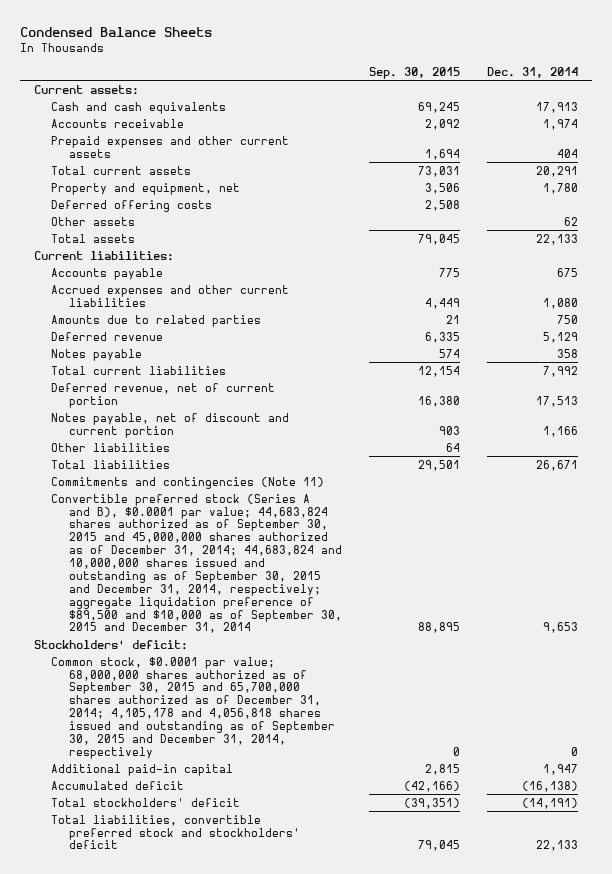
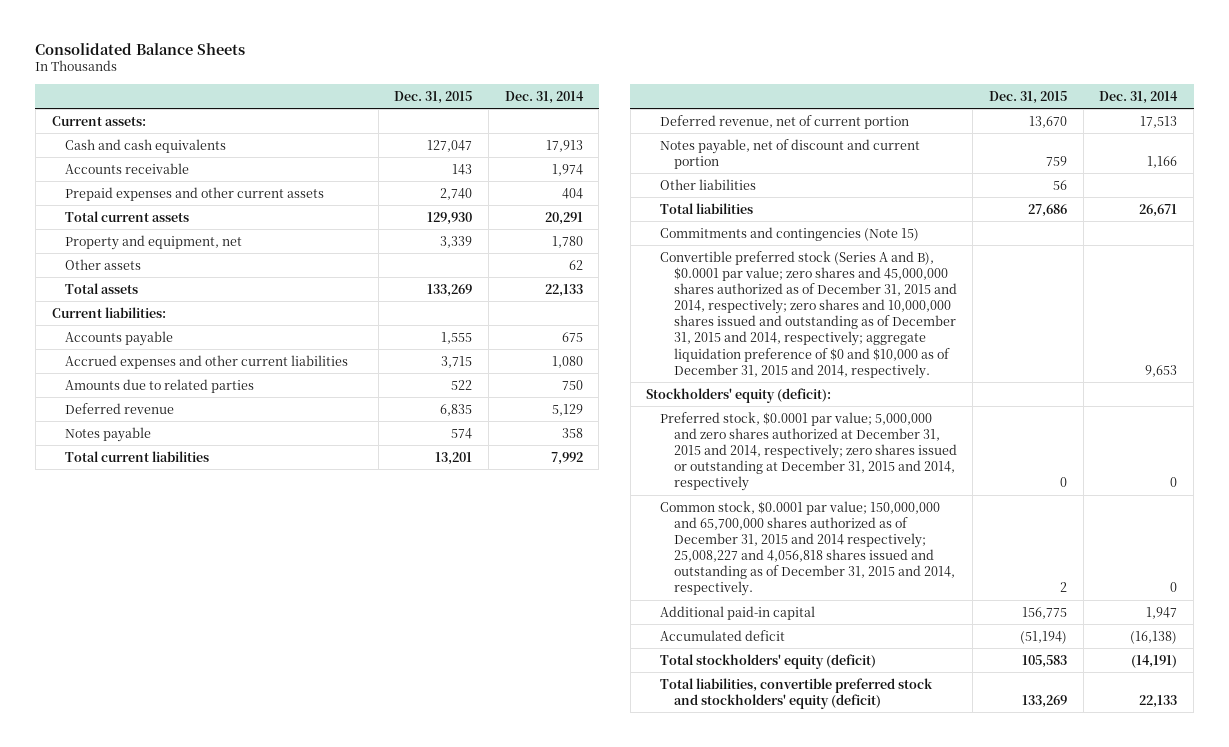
[20,27,213,38] Condensed Balance Sheets -> [35,42,246,55] Consolidated Balance Sheets
[369,66,461,79] Sep. 30, 2015 -> none
none -> [394,90,473,104] Dec. 31, 2015
[51,199,213,212] Deferred offering costs -> none
[51,476,325,489] Commitments and contingencies (Note 11) -> [659,226,919,241] Commitments and contingencies (Note 15)
[51,493,342,634] Convertible preferred stock (Series A and B), $0.0001 par value; 44,683,824 shares authorized as of September 30, 2015 and 45,000,000 shares authorized as of December 31, 2014; 44,683,824 and 10,000,000 shares issued and outstanding as of September 30, 2015 and December 31, 2014, respectively; aggregate liquidation preference of $89,500 and $10,000 as of September 30, 2015 and December 31, 2014 -> [659,250,957,379] Convertible preferred stock (Series A and B), $0.0001 par value; zero shares and 45,000,000 shares authorized as of December 31, 2015 and 2014, respectively; zero shares and 10,000,000 shares issued and outstanding as of December 31, 2015 and 2014, respectively; aggregate liquidation preference of $0 and $10,000 as of December 31, 2015 and 2014, respectively.
[33,639,188,650] Stockholders' deficit: -> [646,387,832,403] Stockholders' equity (deficit):
none -> [659,411,957,492] Preferred stock, $0.0001 par value; 5,000,000 and zero shares authorized at December 31, 2015 and 2014, respectively; zero shares issued or outstanding at December 31, 2015 and 2014, respectively
[51,656,335,759] Common stock, $0.0001 par value; 68,000,000 shares authorized as of September 30, 2015 and 65,700,000 shares authorized as of December 31, 2014; 4,105,178 and 4,056,818 shares issued and outstanding as of September 30, 2015 and December 31, 2014, respectively -> [659,500,955,597] Common stock, $0.0001 par value; 150,000,000 and 65,700,000 shares authorized as of December 31, 2015 and 2014 respectively; 25,008,227 and 4,056,818 shares issued and outstanding as of December 31, 2015 and 2014, respectively.
[51,797,241,807] Total stockholders' deficit -> [659,653,876,669] Total stockholders' equity (deficit)
[51,814,300,850] Total liabilities, convertible preferred stock and stockholders' deficit -> [659,677,933,709] Total liabilities, convertible preferred stock and stockholders' equity (deficit)

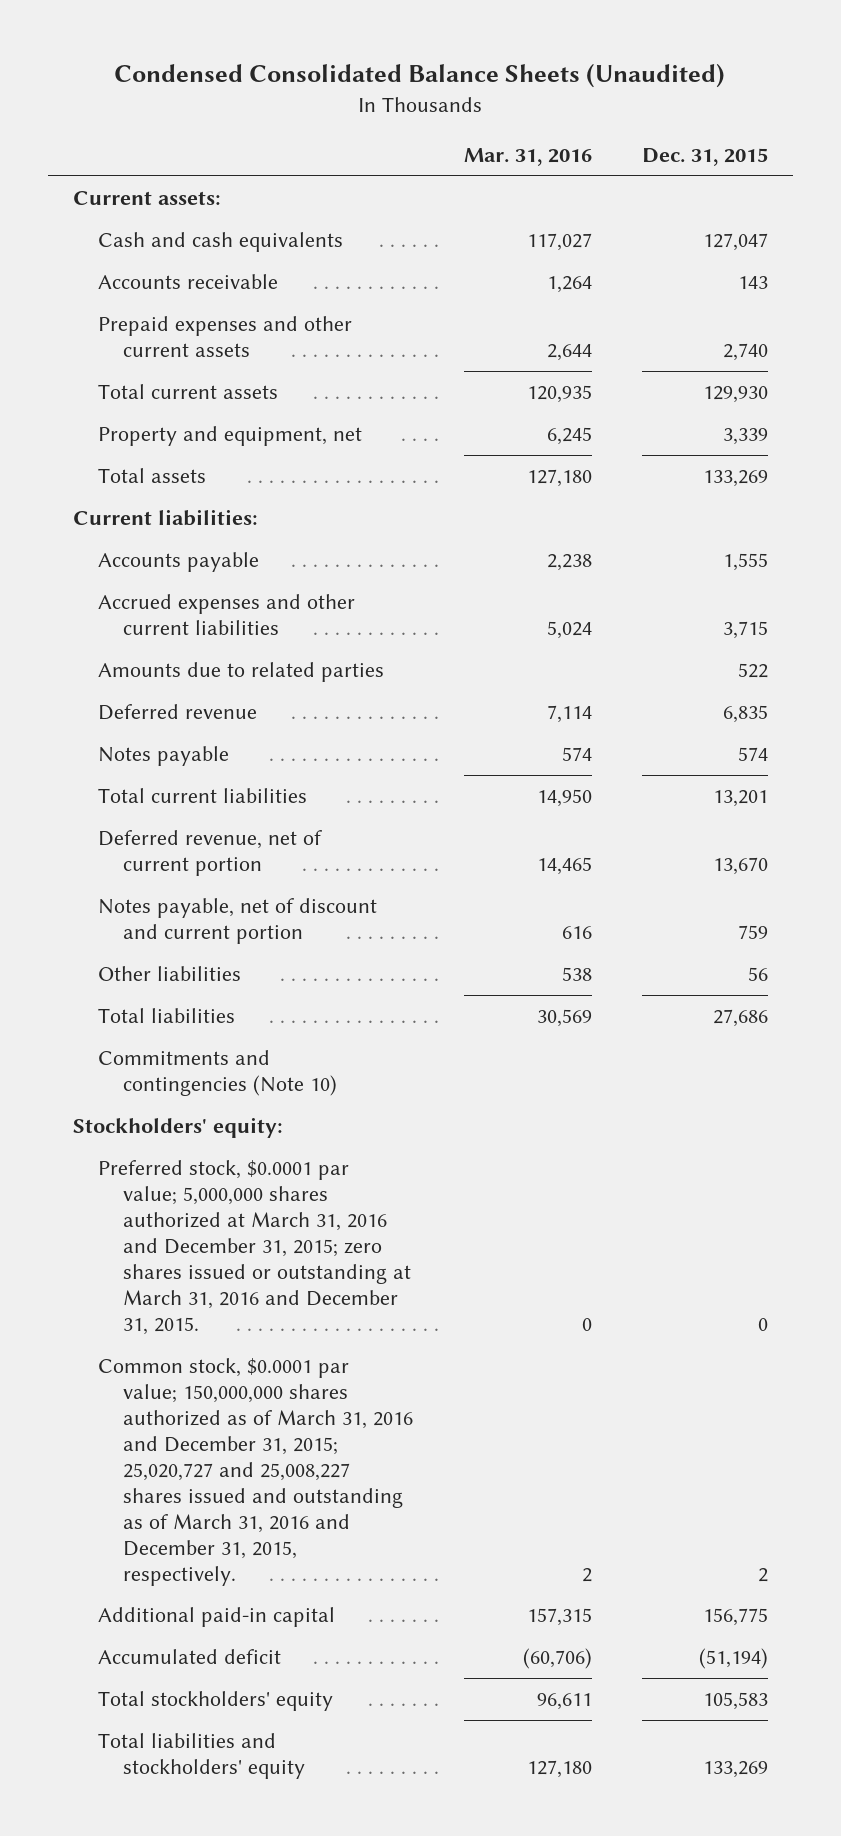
[35,42,246,55] Consolidated Balance Sheets -> [114,63,726,89] Condensed Consolidated Balance Sheets (Unaudited)
[504,90,584,104] Dec. 31, 2014 -> none
none -> [463,148,592,167] Mar. 31, 2016
[65,258,142,270] Other assets -> none
[659,250,957,379] Convertible preferred stock (Series A and B), $0.0001 par value; zero shares and 45,000,000 shares authorized as of December 31, 2015 and 2014, respectively; zero shares and 10,000,000 shares issued and outstanding as of December 31, 2015 and 2014, respectively; aggregate liquidation preference of $0 and $10,000 as of December 31, 2015 and 2014, respectively. -> none
[659,226,919,241] Commitments and contingencies (Note 15) -> [98,1050,338,1096] Commitments and contingencies (Note 10)
[646,387,832,403] Stockholders' equity (deficit): -> [72,1117,283,1139] Stockholders' equity:
[659,411,957,492] Preferred stock, $0.0001 par value; 5,000,000 and zero shares authorized at December 31, 2015 and 2014, respectively; zero shares issued or outstanding at December 31, 2015 and 2014, respectively -> [98,1160,412,1335] Preferred stock, $0.0001 par value; 5,000,000 shares authorized at March 31, 2016 and December 31, 2015; zero shares issued or outstanding at March 31, 2016 and December 31, 2015.
[659,500,955,597] Common stock, $0.0001 par value; 150,000,000 and 65,700,000 shares authorized as of December 31, 2015 and 2014 respectively; 25,008,227 and 4,056,818 shares issued and outstanding as of December 31, 2015 and 2014, respectively. -> [98,1358,414,1586] Common stock, $0.0001 par value; 150,000,000 shares authorized as of March 31, 2016 and December 31, 2015; 25,020,727 and 25,008,227 shares issued and outstanding as of March 31, 2016 and December 31, 2015, respectively.
[659,653,876,669] Total stockholders' equity (deficit) -> [98,1691,334,1712] Total stockholders' equity
[659,677,933,709] Total liabilities, convertible preferred stock and stockholders' equity (deficit) -> [98,1733,306,1779] Total liabilities and stockholders' equity

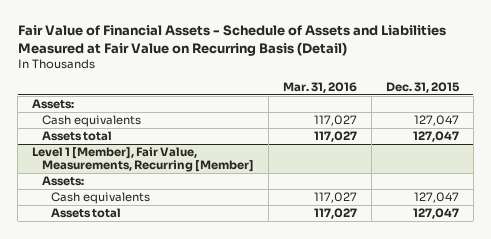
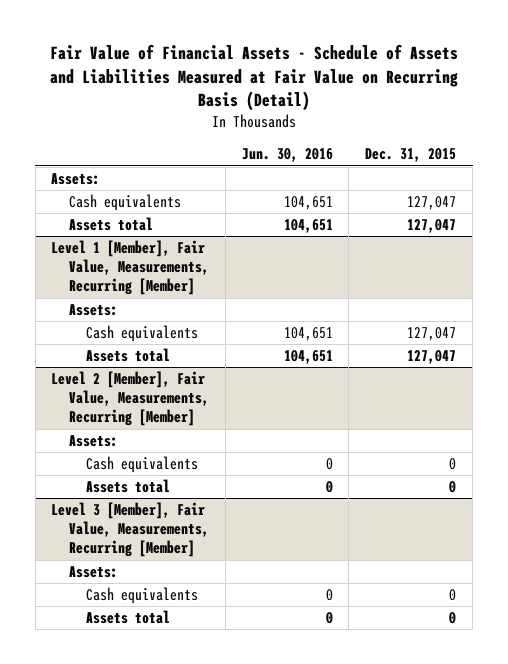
[282,82,357,94] Mar. 31, 2016 -> none
none -> [241,148,333,163] Jun. 30, 2016
none -> [51,371,209,427] Level 2 [Member], Fair Value, Measurements, Recurring [Member]
none -> [68,435,118,448] Assets:
none -> [86,456,199,474] Cash equivalents
none -> [86,479,171,494] Assets total
none -> [51,502,209,558] Level 3 [Member], Fair Value, Measurements, Recurring [Member]
none -> [68,566,118,579] Assets:
none -> [86,587,199,605] Cash equivalents
none -> [86,610,171,625] Assets total

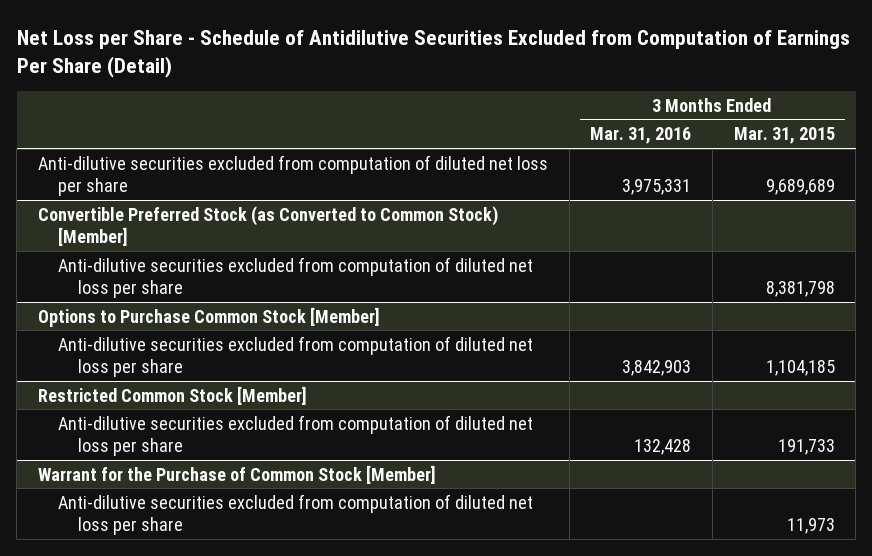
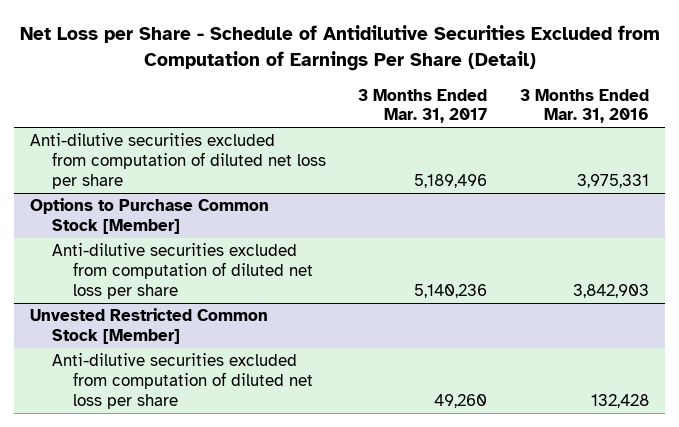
[733,127,835,145] Mar. 31, 2015 -> none
none -> [358,88,488,124] 3 Months Ended Mar. 31, 2017
[37,205,498,247] Convertible Preferred Stock (as Converted to Common Stock) [Member] -> none
[57,256,533,299] Anti-dilutive securities excluded from computation of diluted net loss per share -> none
[37,385,307,405] Restricted Common Stock [Member] -> [29,308,268,345] Unvested Restricted Common Stock [Member]
[37,464,436,484] Warrant for the Purchase of Common Stock [Member] -> none
[57,493,533,536] Anti-dilutive securities excluded from computation of diluted net loss per share -> none

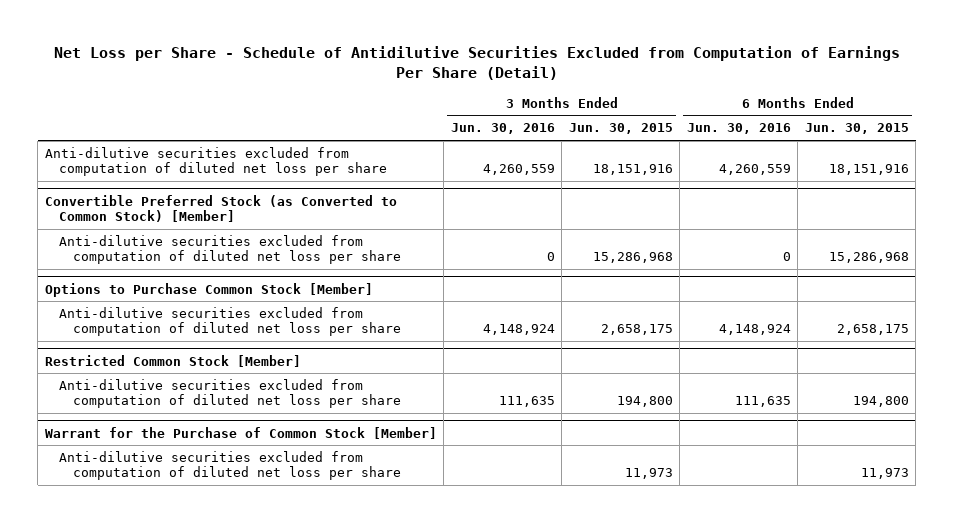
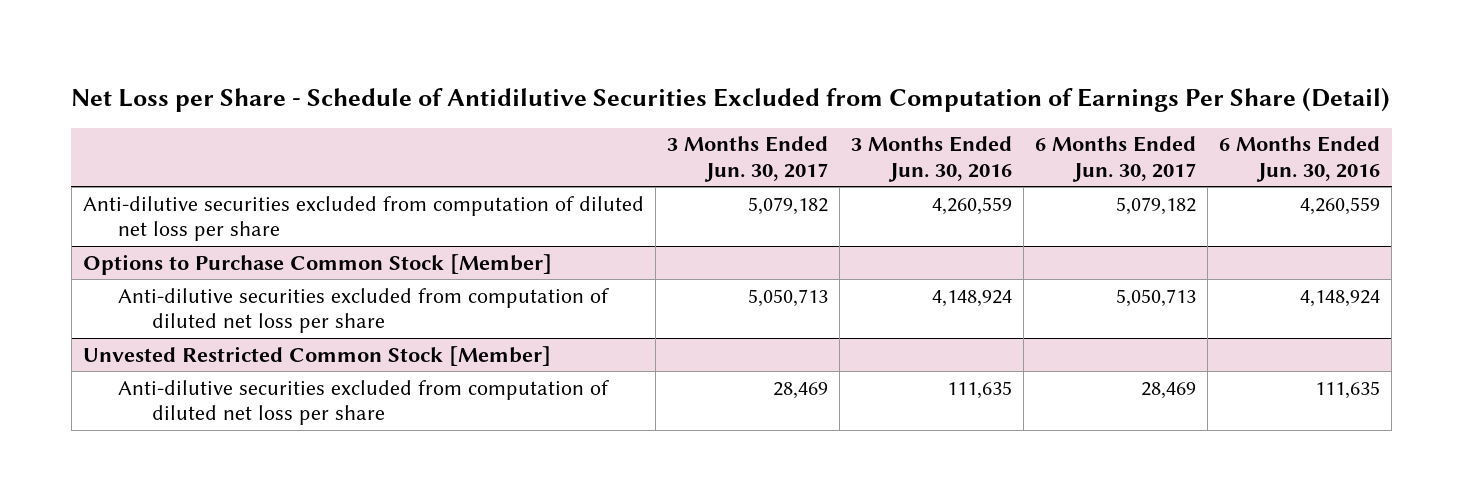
[568,123,673,135] Jun. 30, 2015 -> none
[804,123,909,135] Jun. 30, 2015 -> none
none -> [667,136,829,182] 3 Months Ended Jun. 30, 2017
none -> [1035,136,1197,182] 6 Months Ended Jun. 30, 2017
[44,194,397,223] Convertible Preferred Stock (as Converted to Common Stock) [Member] -> none
[58,235,402,265] Anti-dilutive securities excluded from computation of diluted net loss per share -> none
[44,354,301,367] Restricted Common Stock [Member] -> [82,345,551,366] Unvested Restricted Common Stock [Member]
[44,426,437,439] Warrant for the Purchase of Common Stock [Member] -> none
[58,451,402,481] Anti-dilutive securities excluded from computation of diluted net loss per share -> none

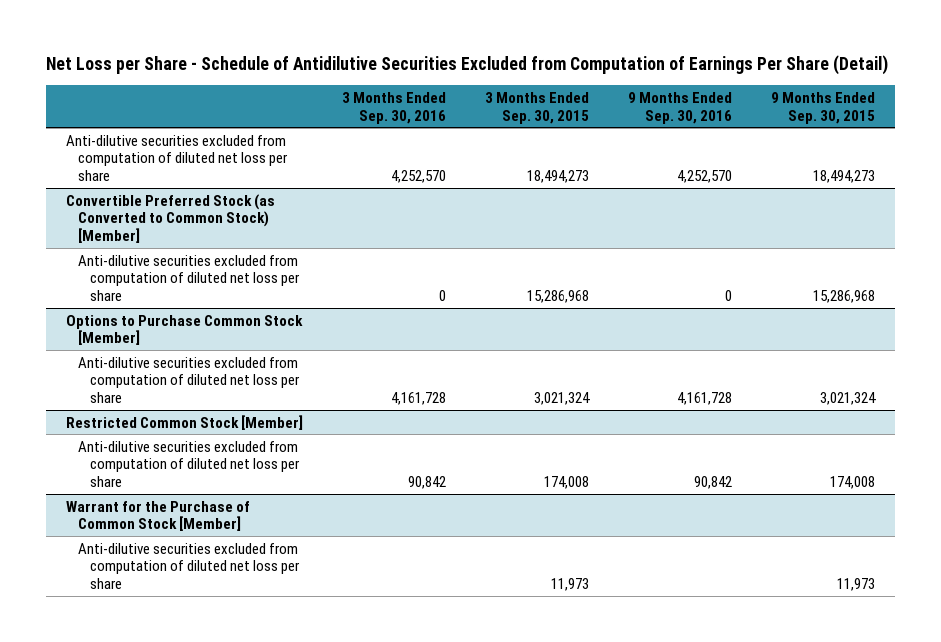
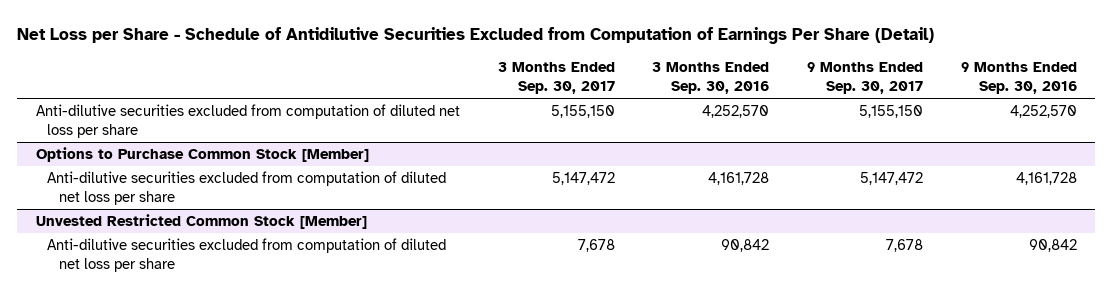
[485,91,590,124] 3 Months Ended Sep. 30, 2015 -> none
[771,91,876,124] 9 Months Ended Sep. 30, 2015 -> none
none -> [497,62,615,95] 3 Months Ended Sep. 30, 2017
none -> [807,62,924,95] 9 Months Ended Sep. 30, 2017
[65,193,275,243] Convertible Preferred Stock (as Converted to Common Stock) [Member] -> none
[77,254,300,301] Anti-dilutive securities excluded from computation of diluted net loss per share -> none
[65,414,303,430] Restricted Common Stock [Member] -> [36,214,368,230] Unvested Restricted Common Stock [Member]
[65,500,250,532] Warrant for the Purchase of Common Stock [Member] -> none
[77,542,300,589] Anti-dilutive securities excluded from computation of diluted net loss per share -> none

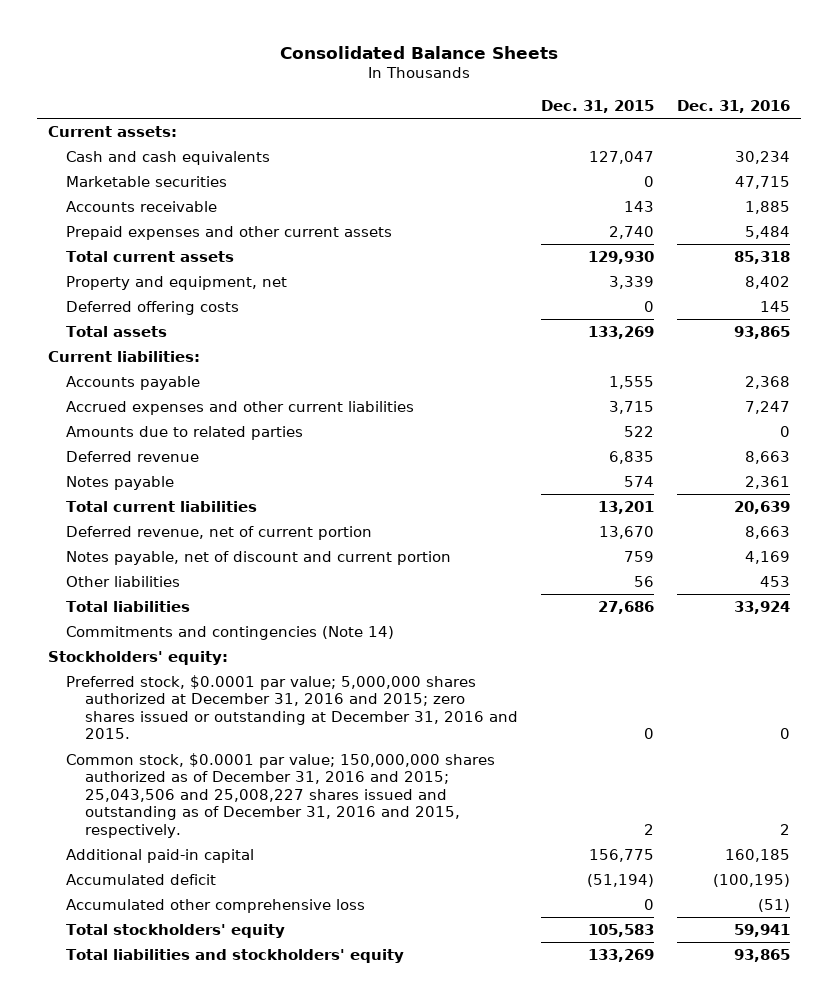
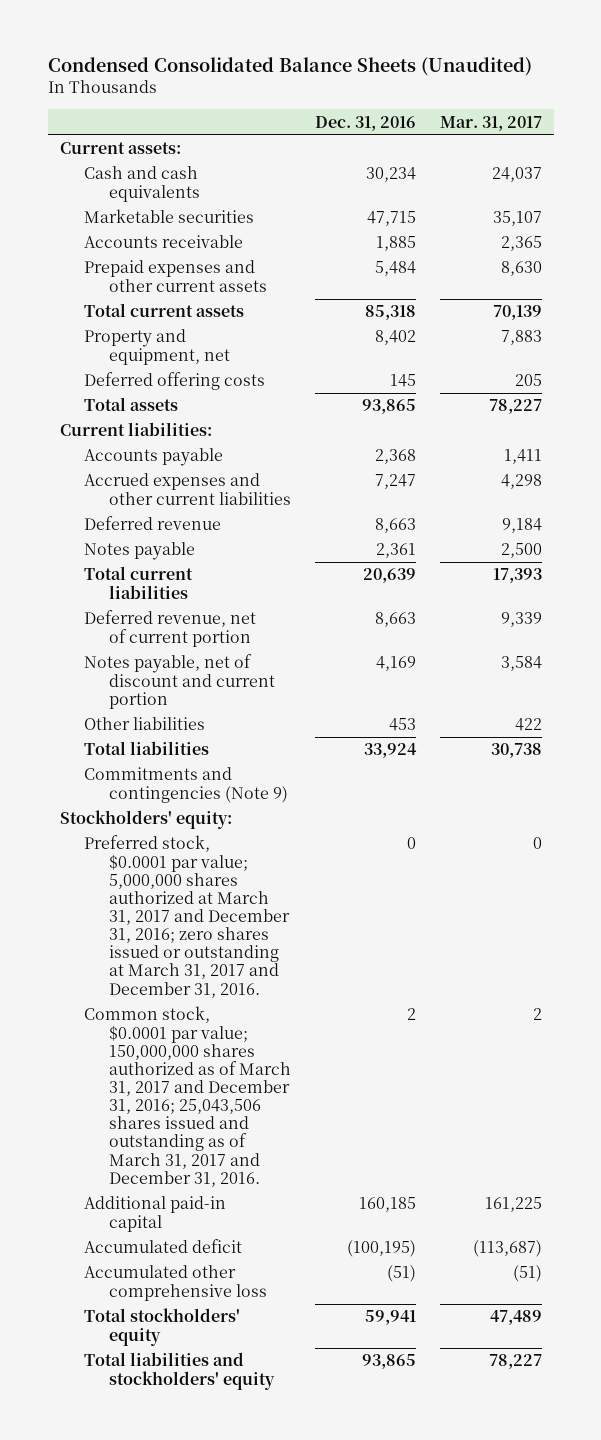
[279,45,558,59] Consolidated Balance Sheets -> [47,57,532,77] Condensed Consolidated Balance Sheets (Unaudited)
[540,99,654,113] Dec. 31, 2015 -> none
none -> [439,115,542,131] Mar. 31, 2017
[66,425,304,440] Amounts due to related parties -> none
[66,625,395,640] Commitments and contingencies (Note 14) -> [84,767,288,803] Commitments and contingencies (Note 9)
[66,674,518,740] Preferred stock, $0.0001 par value; 5,000,000 shares authorized at December 31, 2016 and 2015; zero shares issued or outstanding at December 31, 2016 and 2015. -> [84,835,290,998] Preferred stock, $0.0001 par value; 5,000,000 shares authorized at March 31, 2017 and December 31, 2016; zero shares issued or outstanding at March 31, 2017 and December 31, 2016.
[66,752,496,838] Common stock, $0.0001 par value; 150,000,000 shares authorized as of December 31, 2016 and 2015; 25,043,506 and 25,008,227 shares issued and outstanding as of December 31, 2016 and 2015, respectively. -> [84,1006,291,1187] Common stock, $0.0001 par value; 150,000,000 shares authorized as of March 31, 2017 and December 31, 2016; 25,043,506 shares issued and outstanding as of March 31, 2017 and December 31, 2016.

